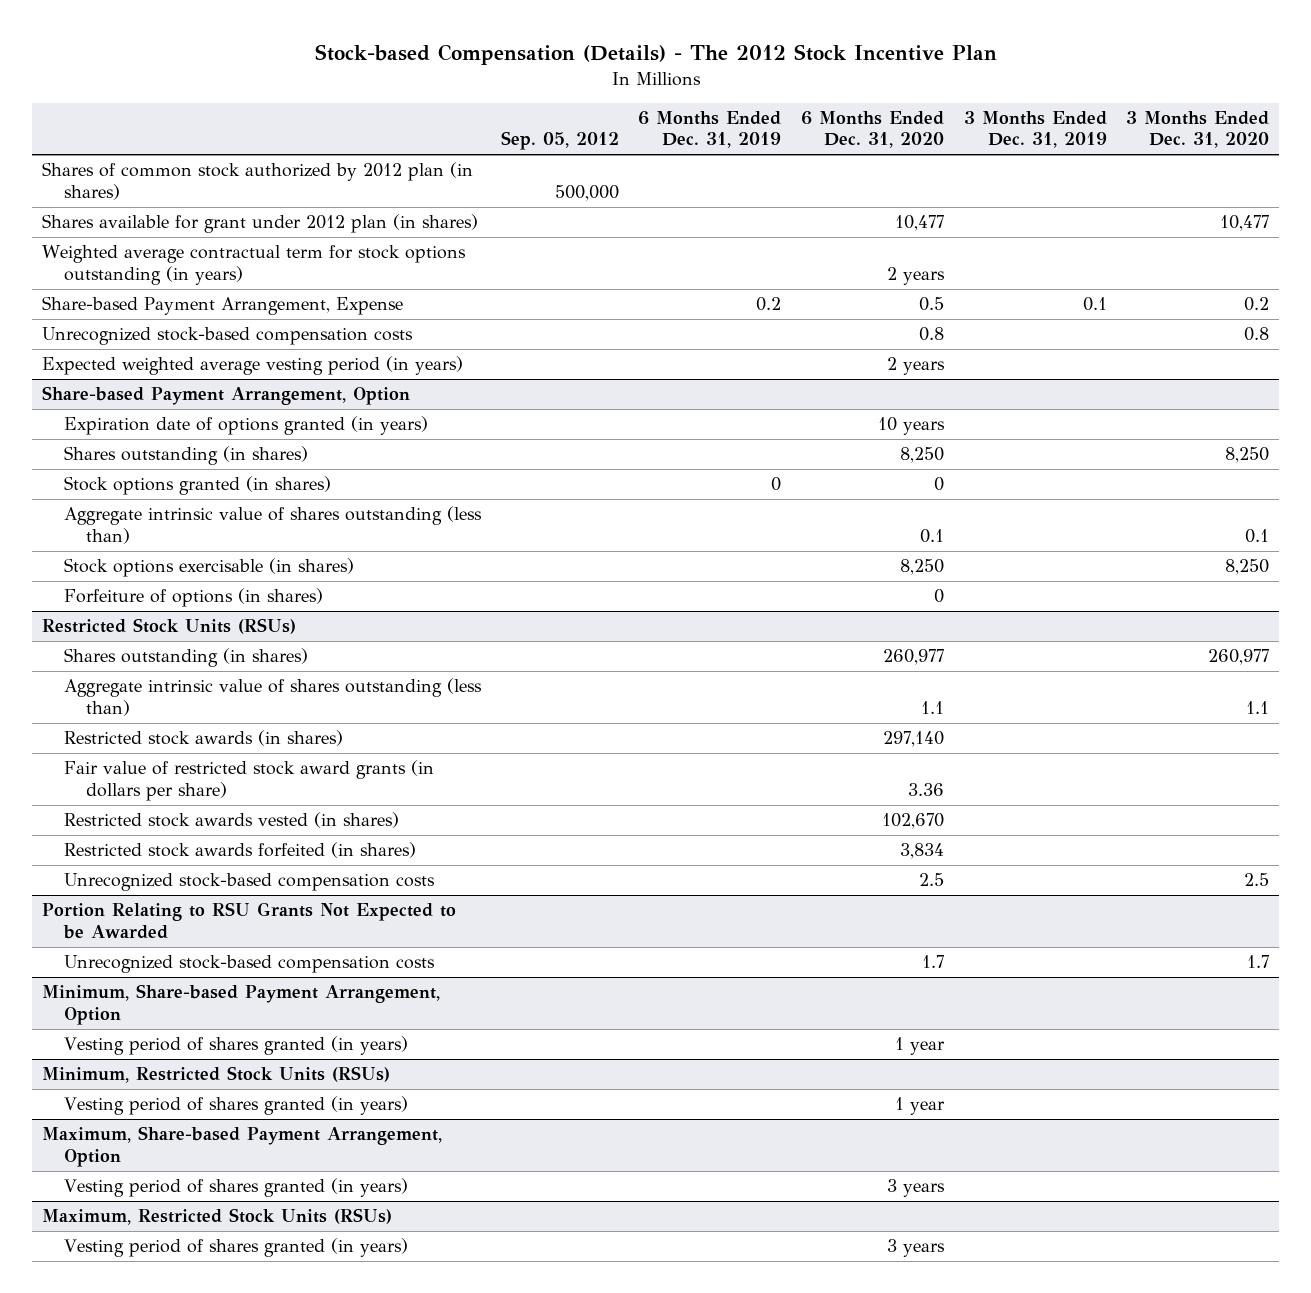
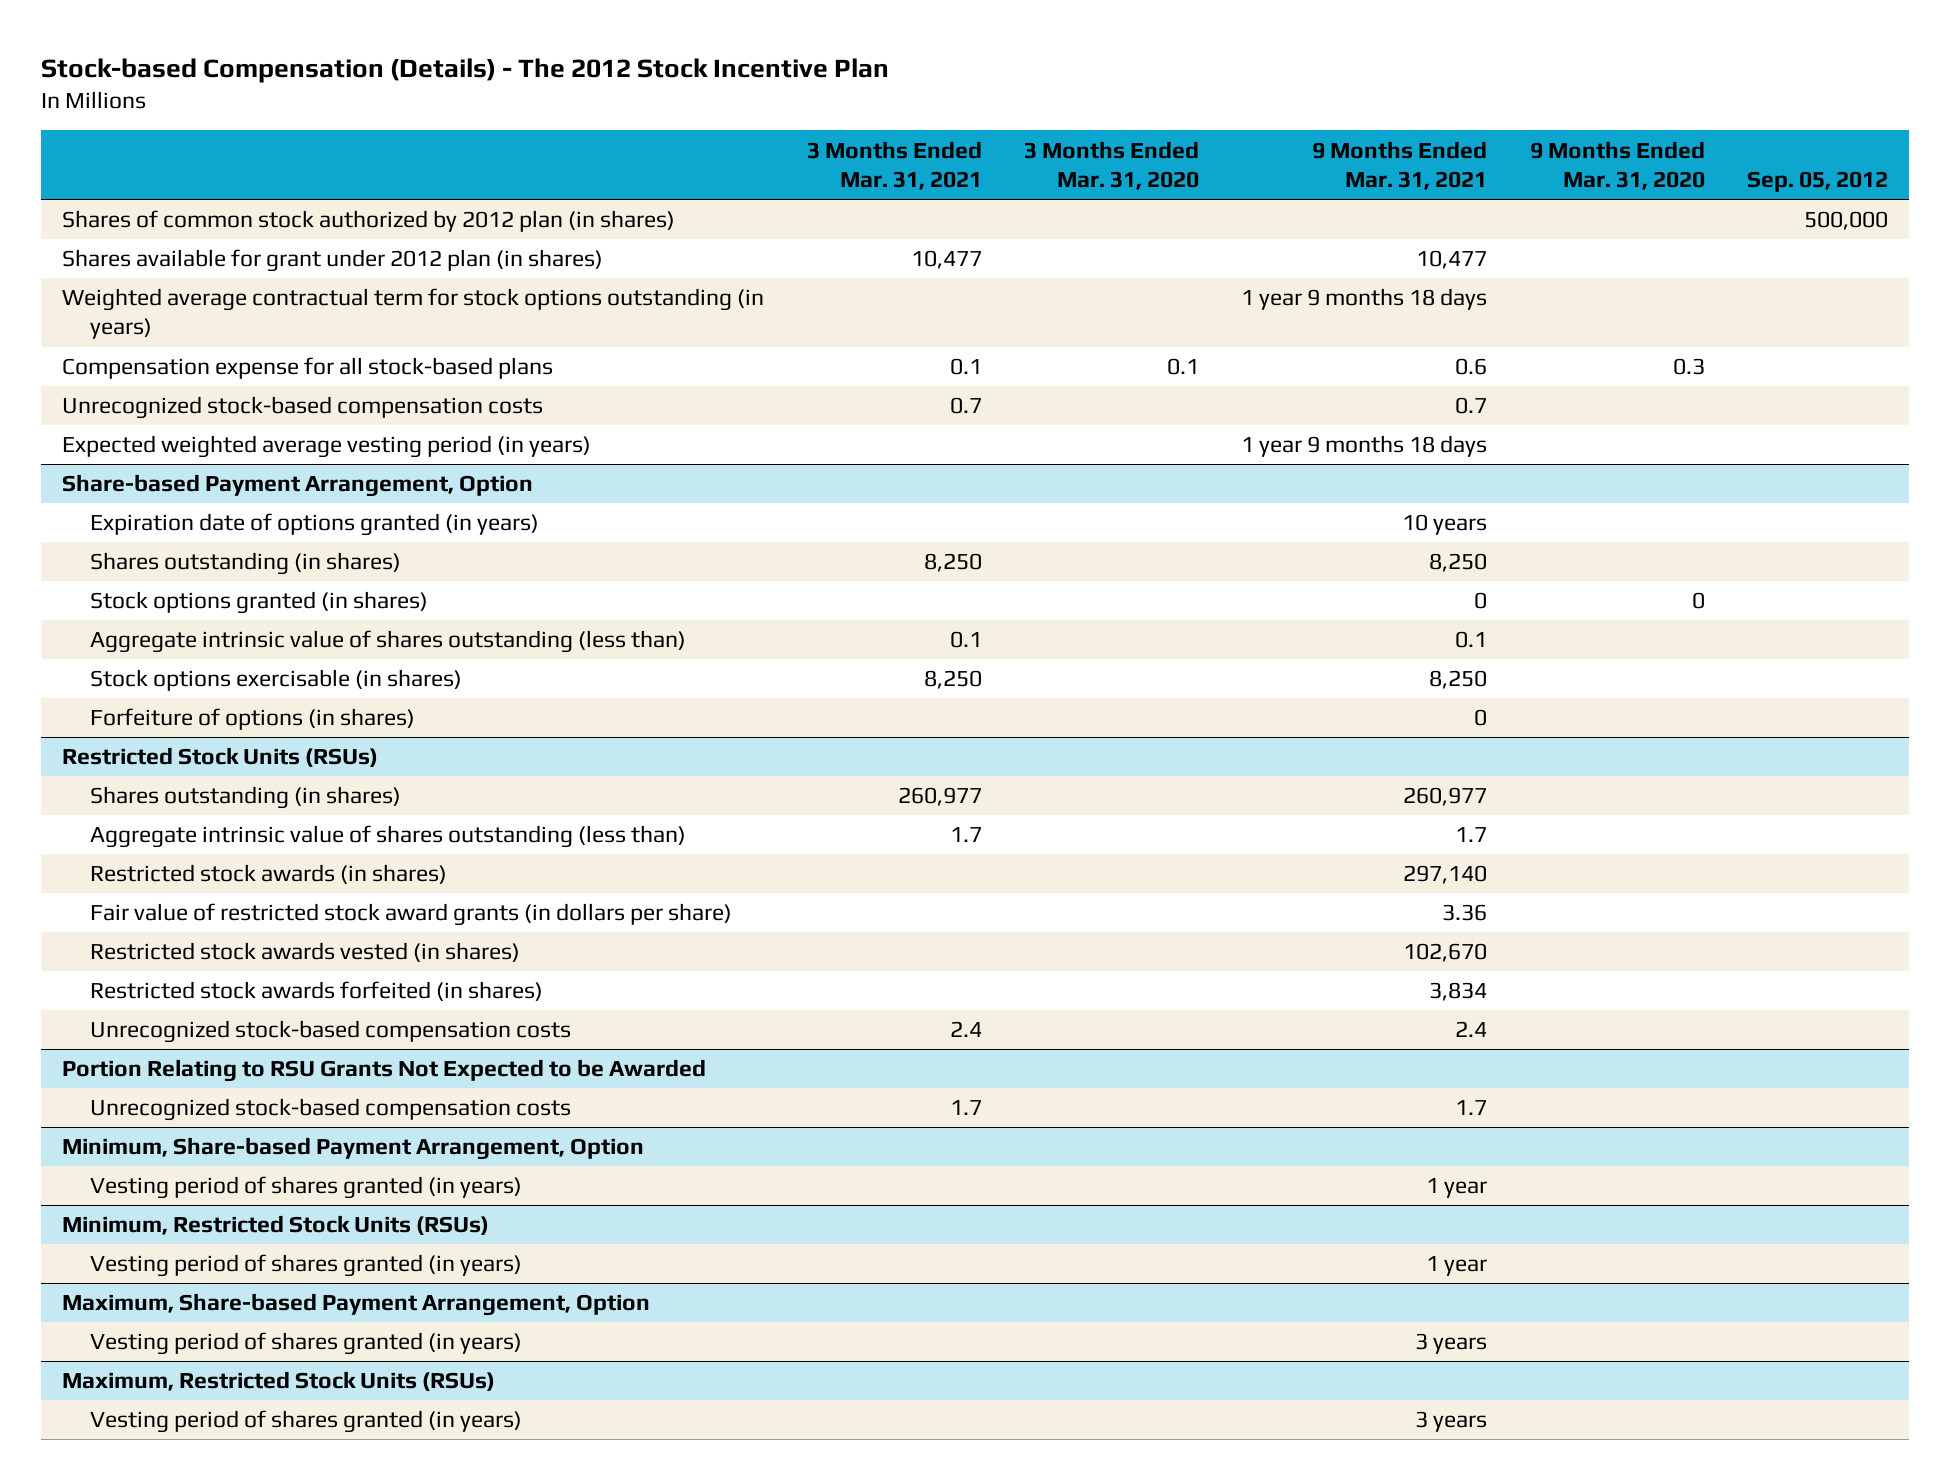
[638,111,782,149] 6 Months Ended Dec. 31, 2019 -> none
[801,111,945,149] 6 Months Ended Dec. 31, 2020 -> none
[963,111,1107,149] 3 Months Ended Dec. 31, 2019 -> none
[1126,111,1270,149] 3 Months Ended Dec. 31, 2020 -> none
none -> [806,140,982,190] 3 Months Ended Mar. 31, 2021
none -> [1024,140,1200,190] 3 Months Ended Mar. 31, 2020
none -> [1312,140,1488,190] 9 Months Ended Mar. 31, 2021
none -> [1529,140,1705,190] 9 Months Ended Mar. 31, 2020
[41,296,403,316] Share-based Payment Arrangement, Expense -> [62,357,554,380] Compensation expense for all stock-based plans

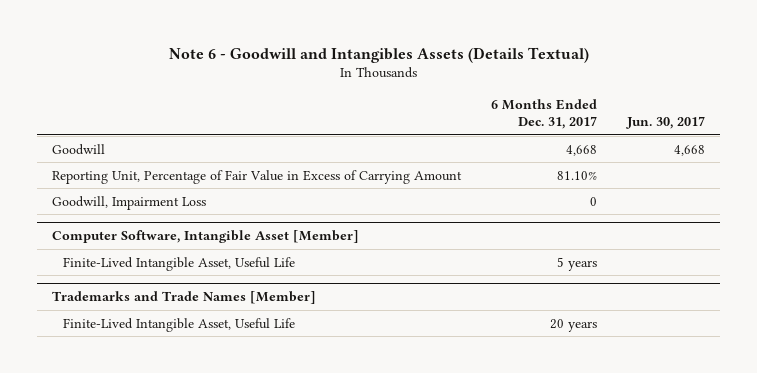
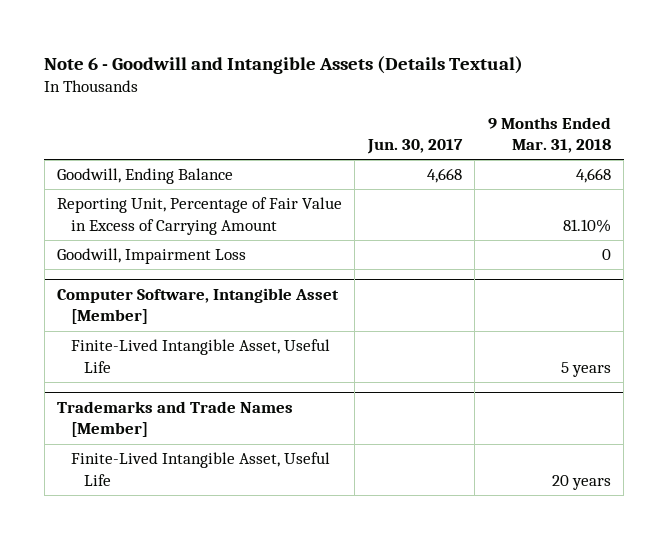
[168,46,589,63] Note 6 - Goodwill and Intangibles Assets (Details Textual) -> [44,55,524,74] Note 6 - Goodwill and Intangible Assets (Details Textual)
[491,98,598,129] 6 Months Ended Dec. 31, 2017 -> none
none -> [487,116,611,154] 9 Months Ended Mar. 31, 2018
[52,143,106,155] Goodwill -> [56,168,233,185] Goodwill, Ending Balance

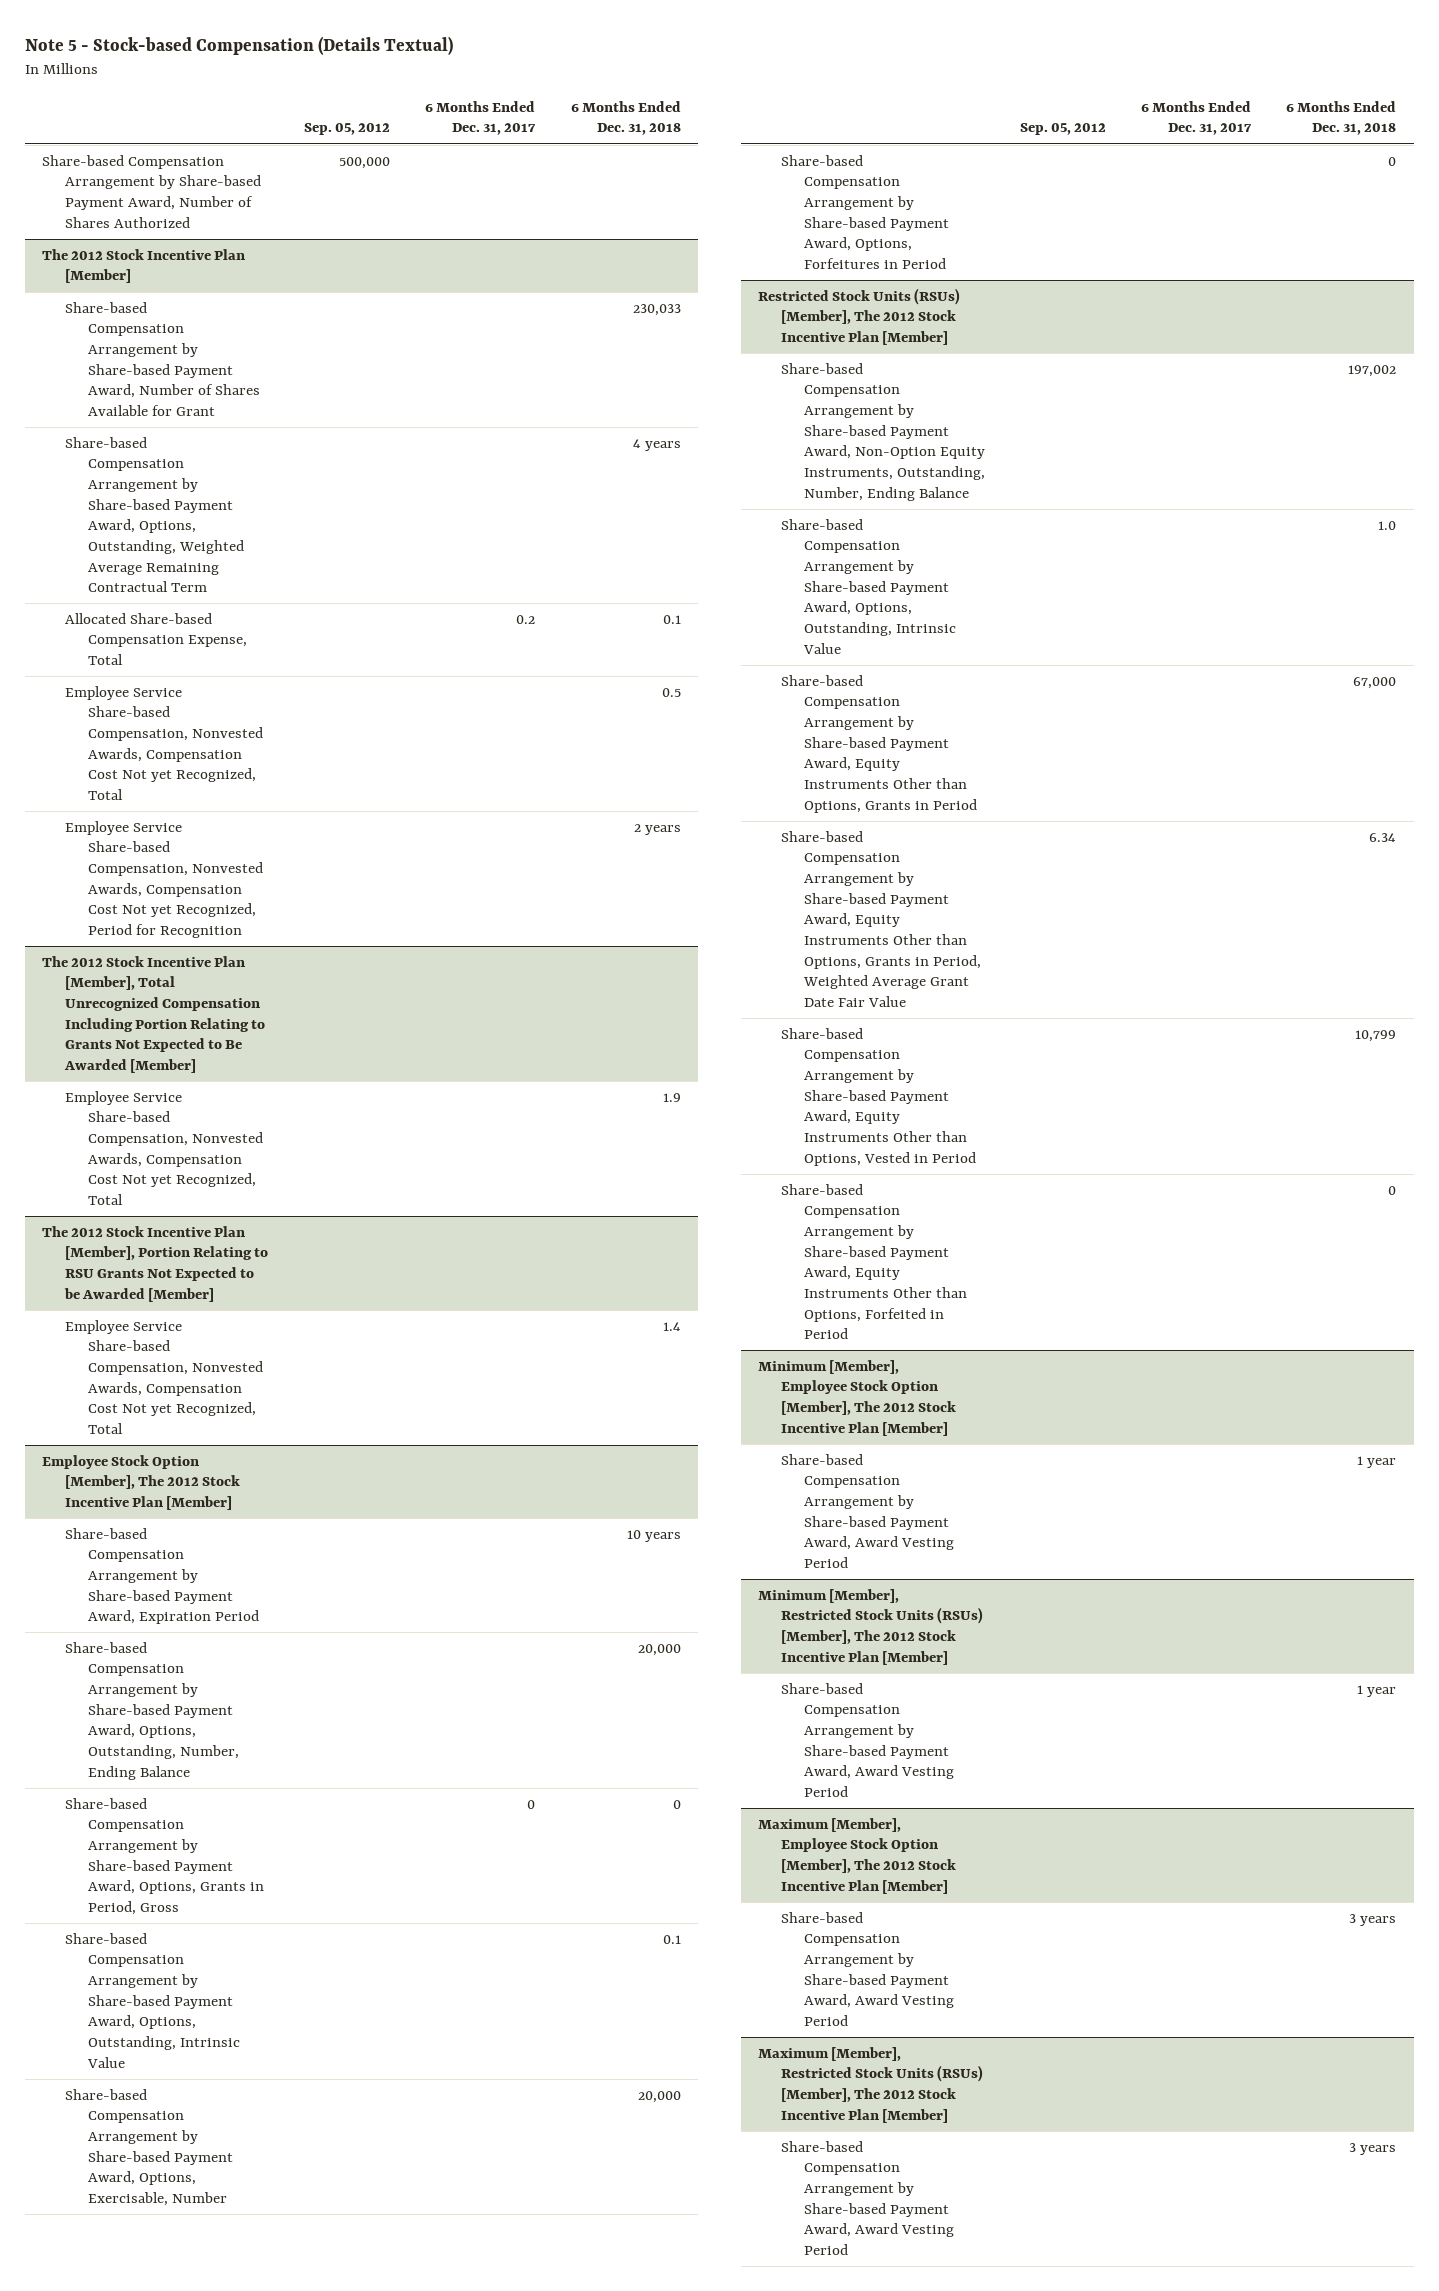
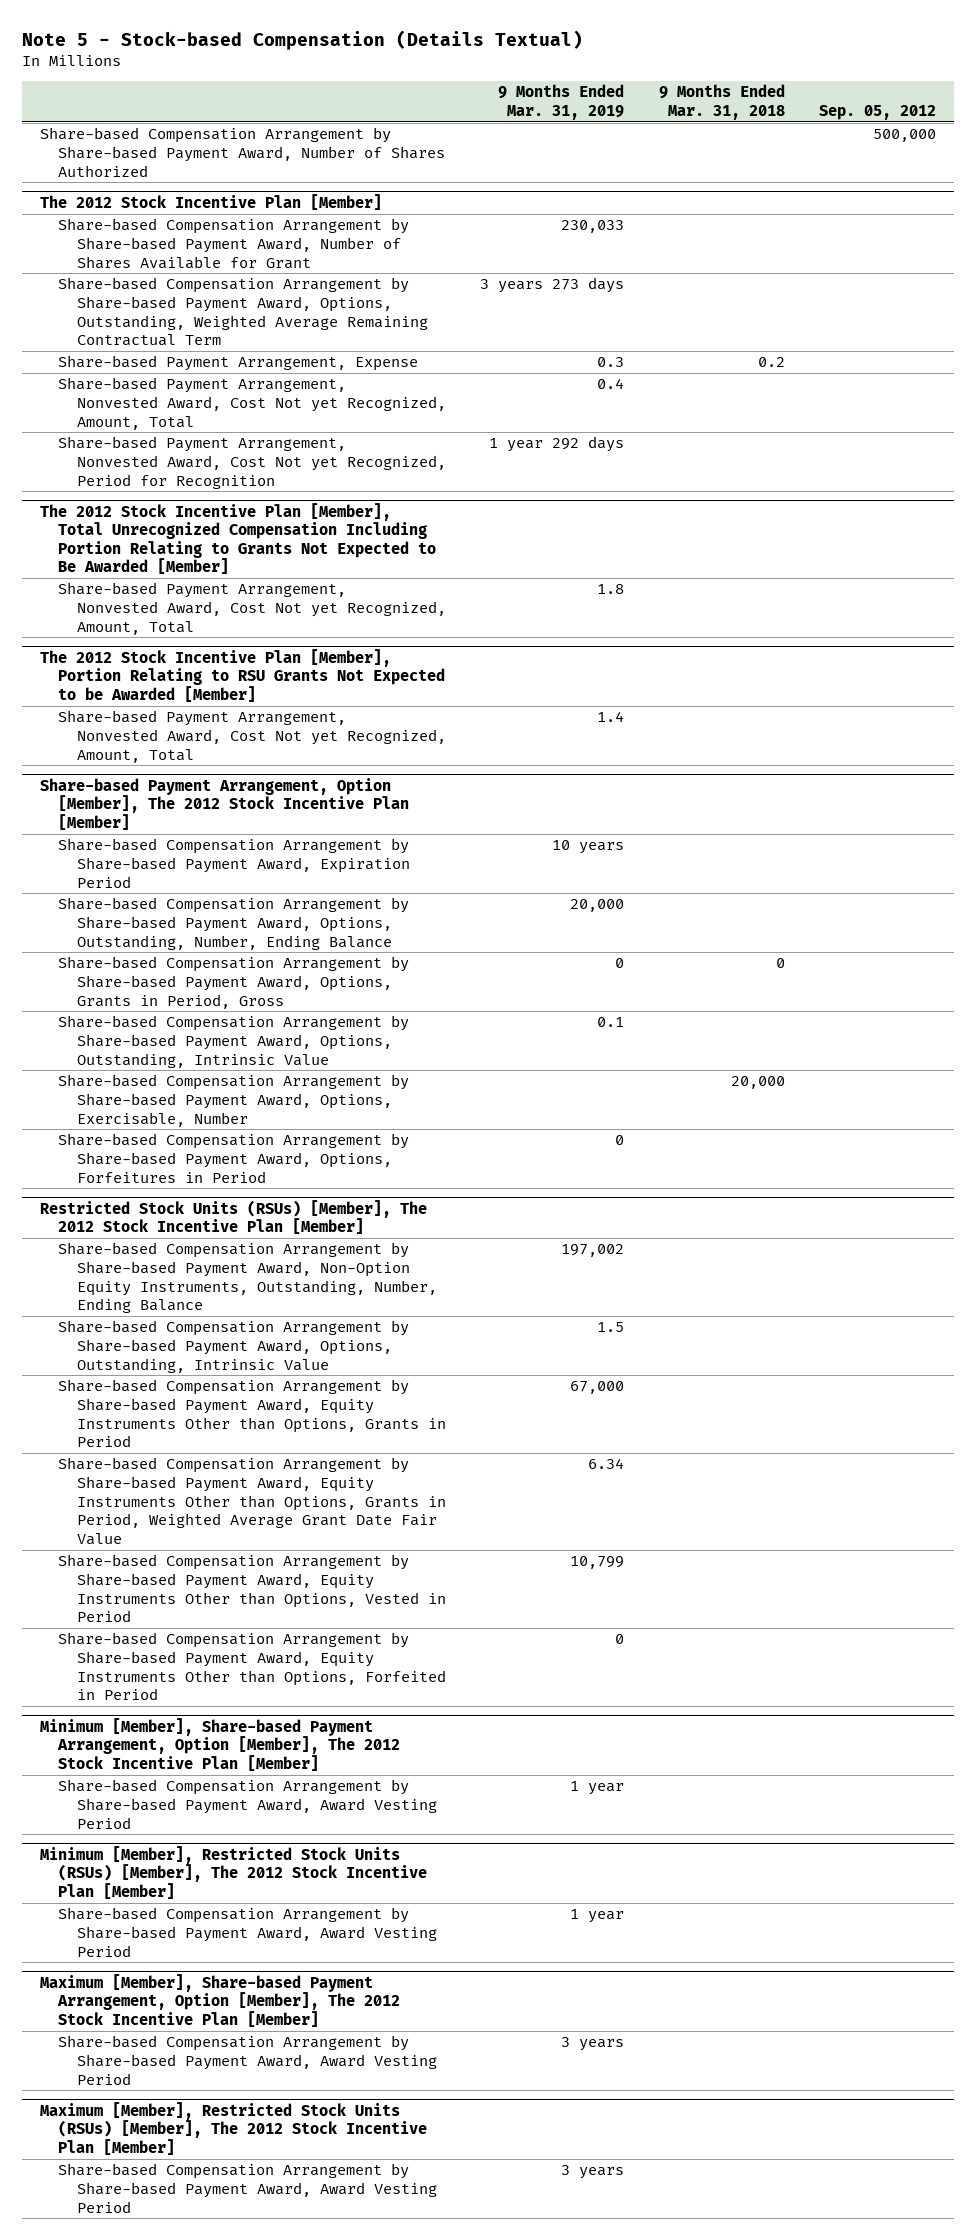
[425,100,537,136] 6 Months Ended Dec. 31, 2017 -> none
[570,100,681,136] 6 Months Ended Dec. 31, 2018 -> none
none -> [498,84,625,121] 9 Months Ended Mar. 31, 2019
none -> [658,84,785,121] 9 Months Ended Mar. 31, 2018
[65,612,248,666] Allocated Share-based Compensation Expense, Total -> [58,355,419,372] Share-based Payment Arrangement, Expense
[65,685,264,801] Employee Service Share-based Compensation, Nonvested Awards, Compensation Cost Not yet Recognized, Total -> [58,377,447,430] Share-based Payment Arrangement, Nonvested Award, Cost Not yet Recognized, Amount, Total
[65,820,264,939] Employee Service Share-based Compensation, Nonvested Awards, Compensation Cost Not yet Recognized, Period for Recognition -> [58,436,447,489] Share-based Payment Arrangement, Nonvested Award, Cost Not yet Recognized, Period for Recognition
[65,1090,264,1206] Employee Service Share-based Compensation, Nonvested Awards, Compensation Cost Not yet Recognized, Total -> [58,582,447,635] Share-based Payment Arrangement, Nonvested Award, Cost Not yet Recognized, Amount, Total
[65,1319,264,1435] Employee Service Share-based Compensation, Nonvested Awards, Compensation Cost Not yet Recognized, Total -> [58,710,447,763] Share-based Payment Arrangement, Nonvested Award, Cost Not yet Recognized, Amount, Total
[42,1454,241,1511] Employee Stock Option [Member], The 2012 Stock Incentive Plan [Member] -> [39,777,410,830] Share-based Payment Arrangement, Option [Member], The 2012 Stock Incentive Plan [Member]
[758,1359,957,1436] Minimum [Member], Employee Stock Option [Member], The 2012 Stock Incentive Plan [Member] -> [39,1717,401,1771] Minimum [Member], Share-based Payment Arrangement, Option [Member], The 2012 Stock Incentive Plan [Member]
[758,1817,957,1894] Maximum [Member], Employee Stock Option [Member], The 2012 Stock Incentive Plan [Member] -> [39,1973,401,2027] Maximum [Member], Share-based Payment Arrangement, Option [Member], The 2012 Stock Incentive Plan [Member]

